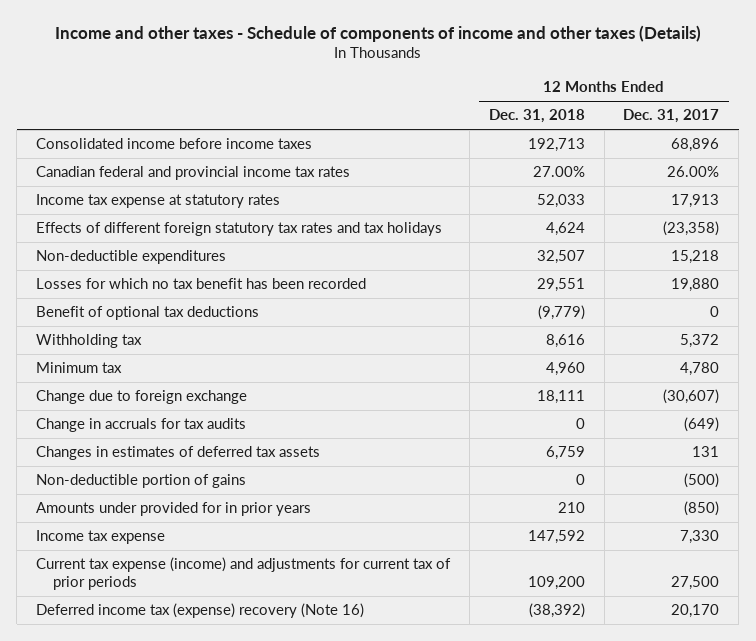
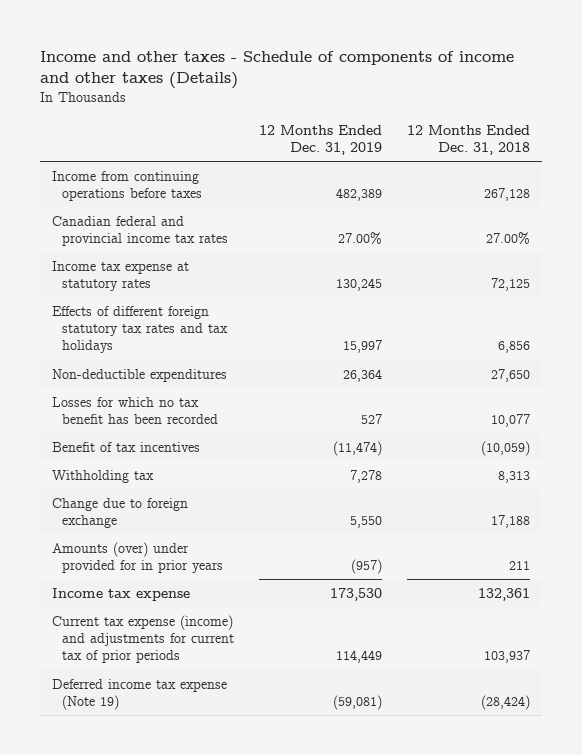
[623,109,720,124] Dec. 31, 2017 -> none
none -> [259,124,383,156] 12 Months Ended Dec. 31, 2019
[36,138,313,150] Consolidated income before income taxes -> [52,170,203,202] Income from continuing operations before taxes
[527,138,585,153] 192,713 -> [483,188,530,202] 267,128
[36,362,123,374] Minimum tax -> none
[36,418,247,433] Change in accruals for tax audits -> none
[36,446,321,461] Changes in estimates of deferred tax assets -> none
[36,474,247,489] Non-deductible portion of gains -> none
[536,194,585,209] 52,033 -> [490,278,530,292] 72,125
[545,222,585,237] 4,624 -> [497,341,530,354] 6,856
[536,250,585,265] 32,507 -> [490,368,530,382] 27,650
[536,278,585,293] 29,551 -> [490,414,530,428] 10,077
[36,306,260,321] Benefit of optional tax deductions -> [52,441,201,452] Benefit of tax incentives
[537,305,585,321] (9,779) -> [480,440,530,456] (10,059)
[545,334,585,349] 8,616 -> [497,470,530,483] 8,313
[536,390,585,405] 18,111 -> [490,515,530,529] 17,188
[36,502,312,517] Amounts under provided for in prior years -> [52,541,224,574] Amounts (over) under provided for in prior years
[557,502,585,514] 210 -> [508,561,530,571] 211
[527,530,585,545] 147,592 -> [477,587,530,601] 132,361
[527,576,585,591] 109,200 -> [483,650,530,664] 103,937
[36,603,365,619] Deferred income tax (expense) recovery (Note 16) -> [52,678,228,711] Deferred income tax expense (Note 19)
[528,603,585,619] (38,392) -> [480,695,530,711] (28,424)

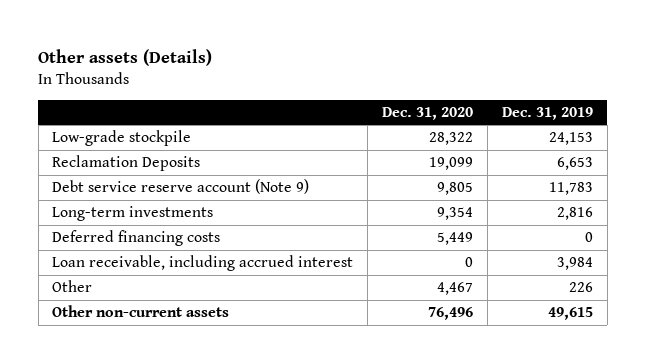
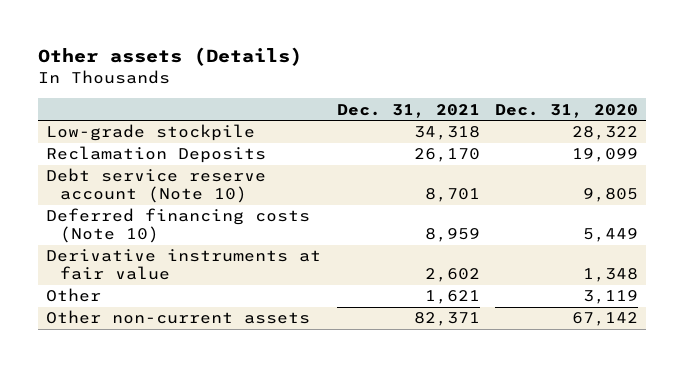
[501,106,593,120] Dec. 31, 2019 -> none
none -> [336,103,480,118] Dec. 31, 2021
[52,206,214,222] Long-term investments -> none
[52,255,354,272] Loan receivable, including accrued interest -> none
[52,179,310,195] Debt service reserve account (Note 9) -> [46,168,267,204] Debt service reserve account (Note 10)
[52,230,221,247] Deferred financing costs -> [46,208,311,244] Deferred financing costs (Note 10)
none -> [46,249,322,281] Derivative instruments at fair value
[437,282,474,296] 4,467 -> [583,290,639,305] 3,119
[428,307,474,321] 76,496 -> [572,312,639,327] 67,142

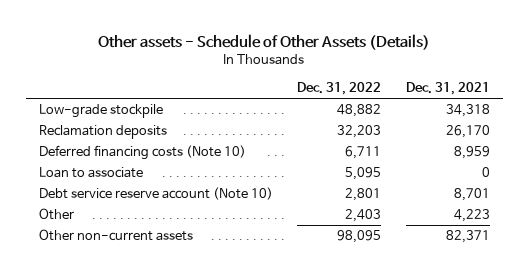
[38,47,303,67] Other assets (Details) -> [98,33,431,50] Other assets - Schedule of Other Assets (Details)
[495,103,639,118] Dec. 31, 2020 -> none
none -> [297,82,382,96] Dec. 31, 2022
[46,146,267,164] Reclamation Deposits -> [38,125,167,140] Reclamation deposits
[46,249,322,281] Derivative instruments at fair value -> none
none -> [38,167,143,179] Loan to associate
[46,168,267,204] Debt service reserve account (Note 10) -> [38,187,273,201] Debt service reserve account (Note 10)
[424,290,480,305] 1,621 -> [454,209,491,223] 4,223

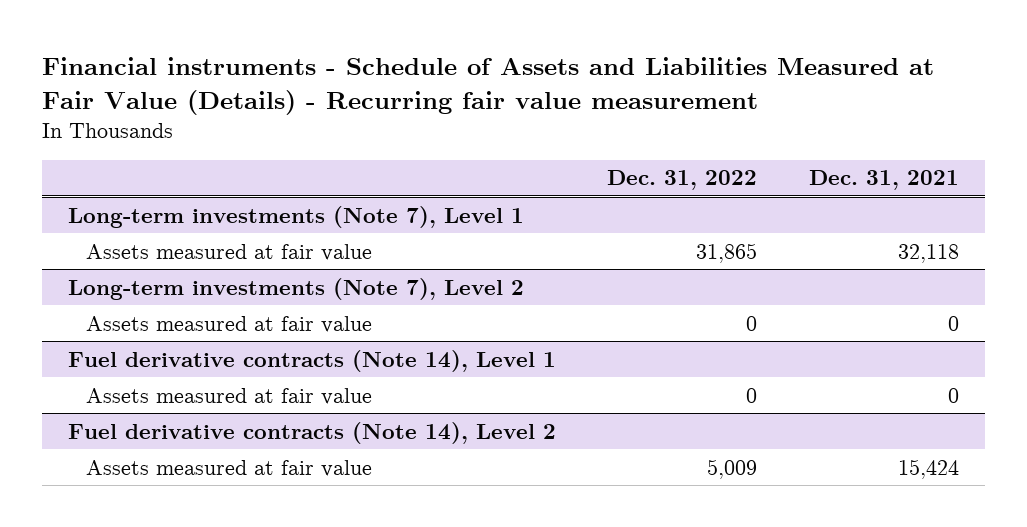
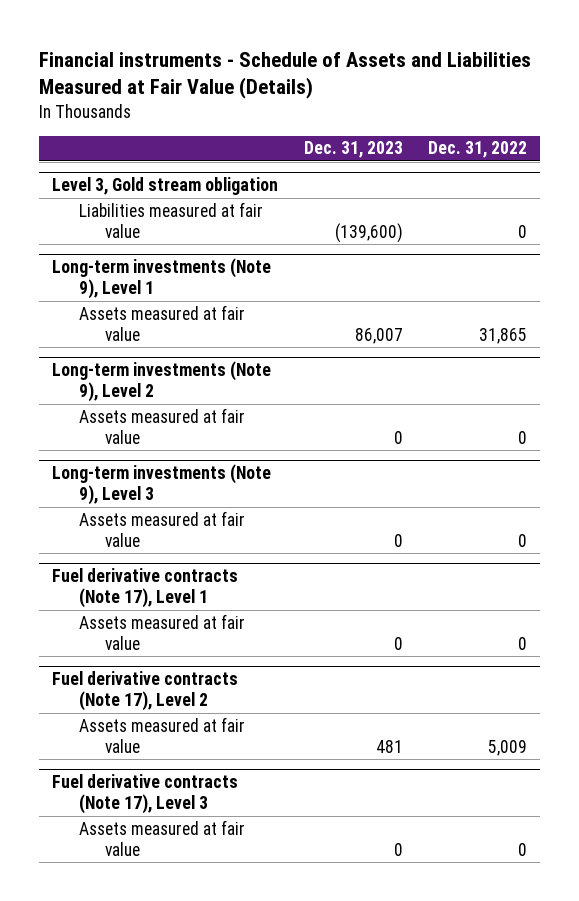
[41,57,934,115] Financial instruments - Schedule of Assets and Liabilities Measured at Fair Value (Details) - Recurring fair value measurement -> [39,51,532,100] Financial instruments - Schedule of Assets and Liabilities Measured at Fair Value (Details)
[809,170,960,191] Dec. 31, 2021 -> none
none -> [303,141,403,159] Dec. 31, 2023
none -> [52,177,279,196] Level 3, Gold stream obligation
none -> [78,201,263,238] Liabilities measured at fair value
[67,205,524,228] Long-term investments (Note 7), Level 1 -> [52,258,272,300] Long-term investments (Note 9), Level 1
[67,277,524,300] Long-term investments (Note 7), Level 2 -> [52,361,272,403] Long-term investments (Note 9), Level 2
[67,349,556,372] Fuel derivative contracts (Note 14), Level 1 -> none
none -> [52,464,272,506] Long-term investments (Note 9), Level 3
none -> [52,568,239,609] Fuel derivative contracts (Note 17), Level 1
none -> [78,613,245,650] Assets measured at fair value
[67,421,556,444] Fuel derivative contracts (Note 14), Level 2 -> [52,671,239,712] Fuel derivative contracts (Note 17), Level 2
none -> [52,774,239,815] Fuel derivative contracts (Note 17), Level 3
none -> [78,819,245,856] Assets measured at fair value

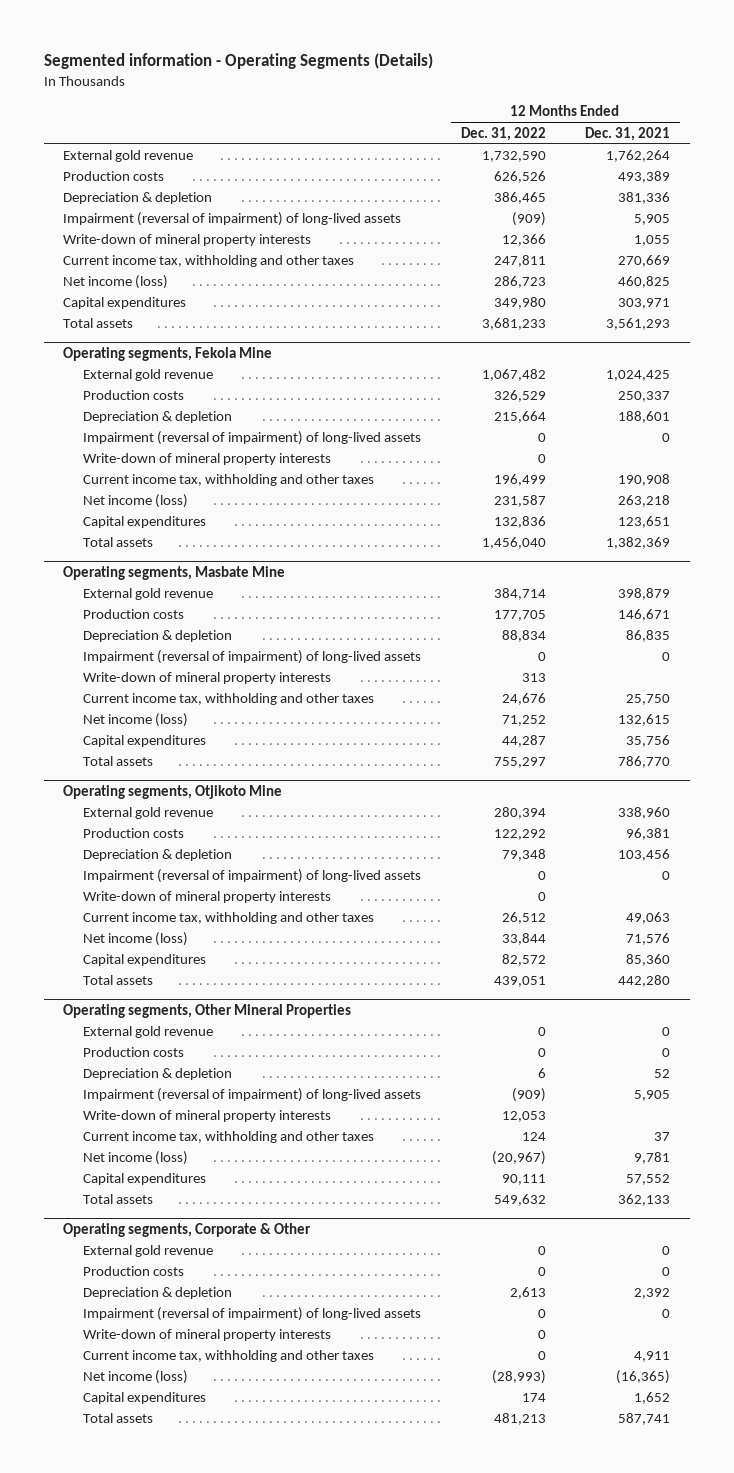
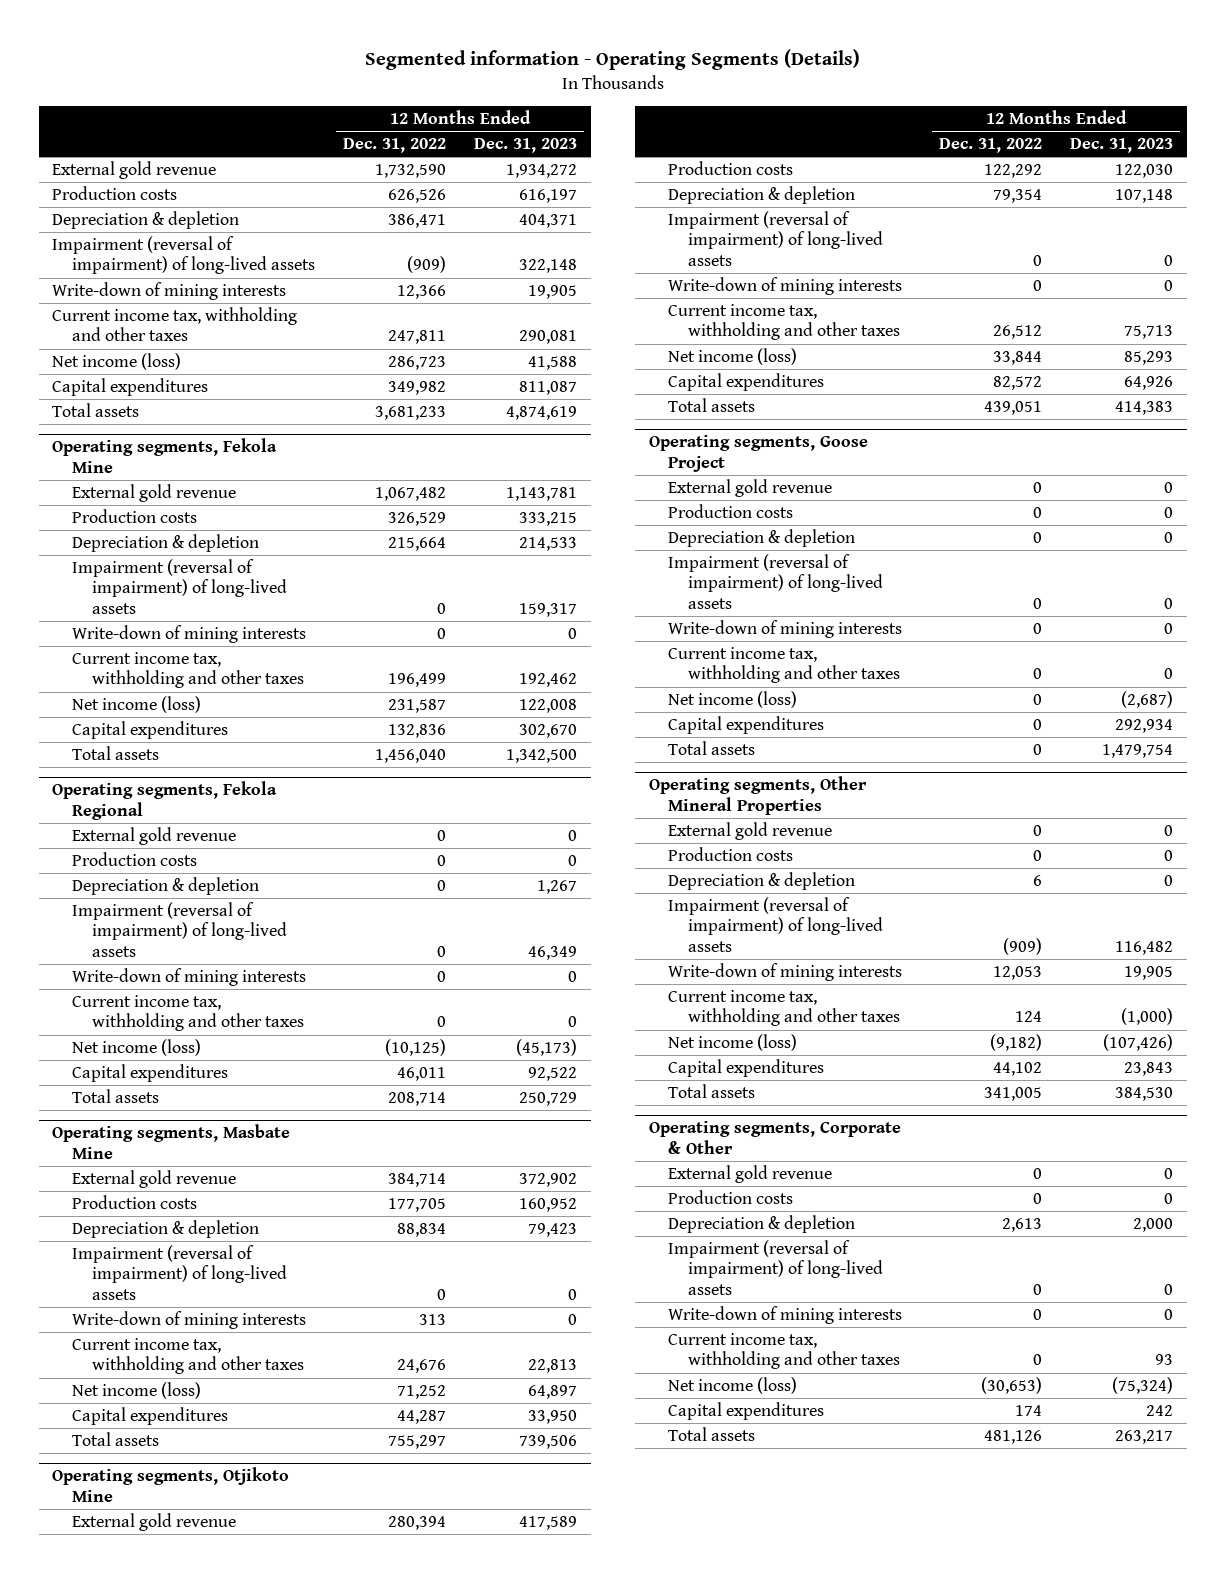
[585,126,671,141] Dec. 31, 2021 -> none
none -> [474,138,578,154] Dec. 31, 2023
[493,192,546,205] 386,465 -> [388,213,447,228] 386,471
[63,234,312,247] Write-down of mineral property interests -> [52,281,287,300] Write-down of mining interests
[493,297,546,310] 349,980 -> [388,380,447,395] 349,982
[82,453,331,466] Write-down of mineral property interests -> [72,624,307,643] Write-down of mining interests
none -> [52,781,278,820] Operating segments, Fekola Regional
none -> [72,826,237,845] External gold revenue
none -> [72,851,198,866] Production costs
none -> [72,876,260,895] Depreciation & depletion
none -> [72,901,288,958] Impairment (reversal of impairment) of long-lived assets
none -> [72,967,307,986] Write-down of mining interests
none -> [72,994,305,1032] Current income tax, withholding and other taxes
none -> [72,1038,202,1056] Net income (loss)
none -> [72,1063,229,1082] Capital expenditures
none -> [72,1088,160,1103] Total assets
[82,672,331,685] Write-down of mineral property interests -> [72,1310,307,1329] Write-down of mining interests
[501,849,546,862] 79,348 -> [993,188,1043,203] 79,354
[82,891,331,904] Write-down of mineral property interests -> [668,276,903,295] Write-down of mining interests
none -> [648,435,868,472] Operating segments, Goose Project
none -> [668,478,833,497] External gold revenue
none -> [668,503,794,518] Production costs
none -> [668,528,856,547] Depreciation & depletion
none -> [668,553,884,610] Impairment (reversal of impairment) of long-lived assets
none -> [668,619,903,638] Write-down of mining interests
none -> [668,646,901,684] Current income tax, withholding and other taxes
none -> [668,690,798,708] Net income (loss)
none -> [668,715,825,734] Capital expenditures
none -> [668,740,756,755] Total assets
[82,1110,331,1123] Write-down of mineral property interests -> [668,962,903,981] Write-down of mining interests
[491,1151,546,1166] (20,967) -> [990,1033,1043,1051] (9,182)
[501,1174,546,1186] 90,111 -> [993,1061,1043,1076] 44,102
[493,1194,546,1207] 549,632 -> [984,1086,1043,1101] 341,005
[82,1329,331,1342] Write-down of mineral property interests -> [668,1305,903,1324] Write-down of mining interests
[491,1370,546,1385] (28,993) -> [981,1376,1043,1394] (30,653)
[493,1413,546,1426] 481,213 -> [984,1429,1043,1444] 481,126

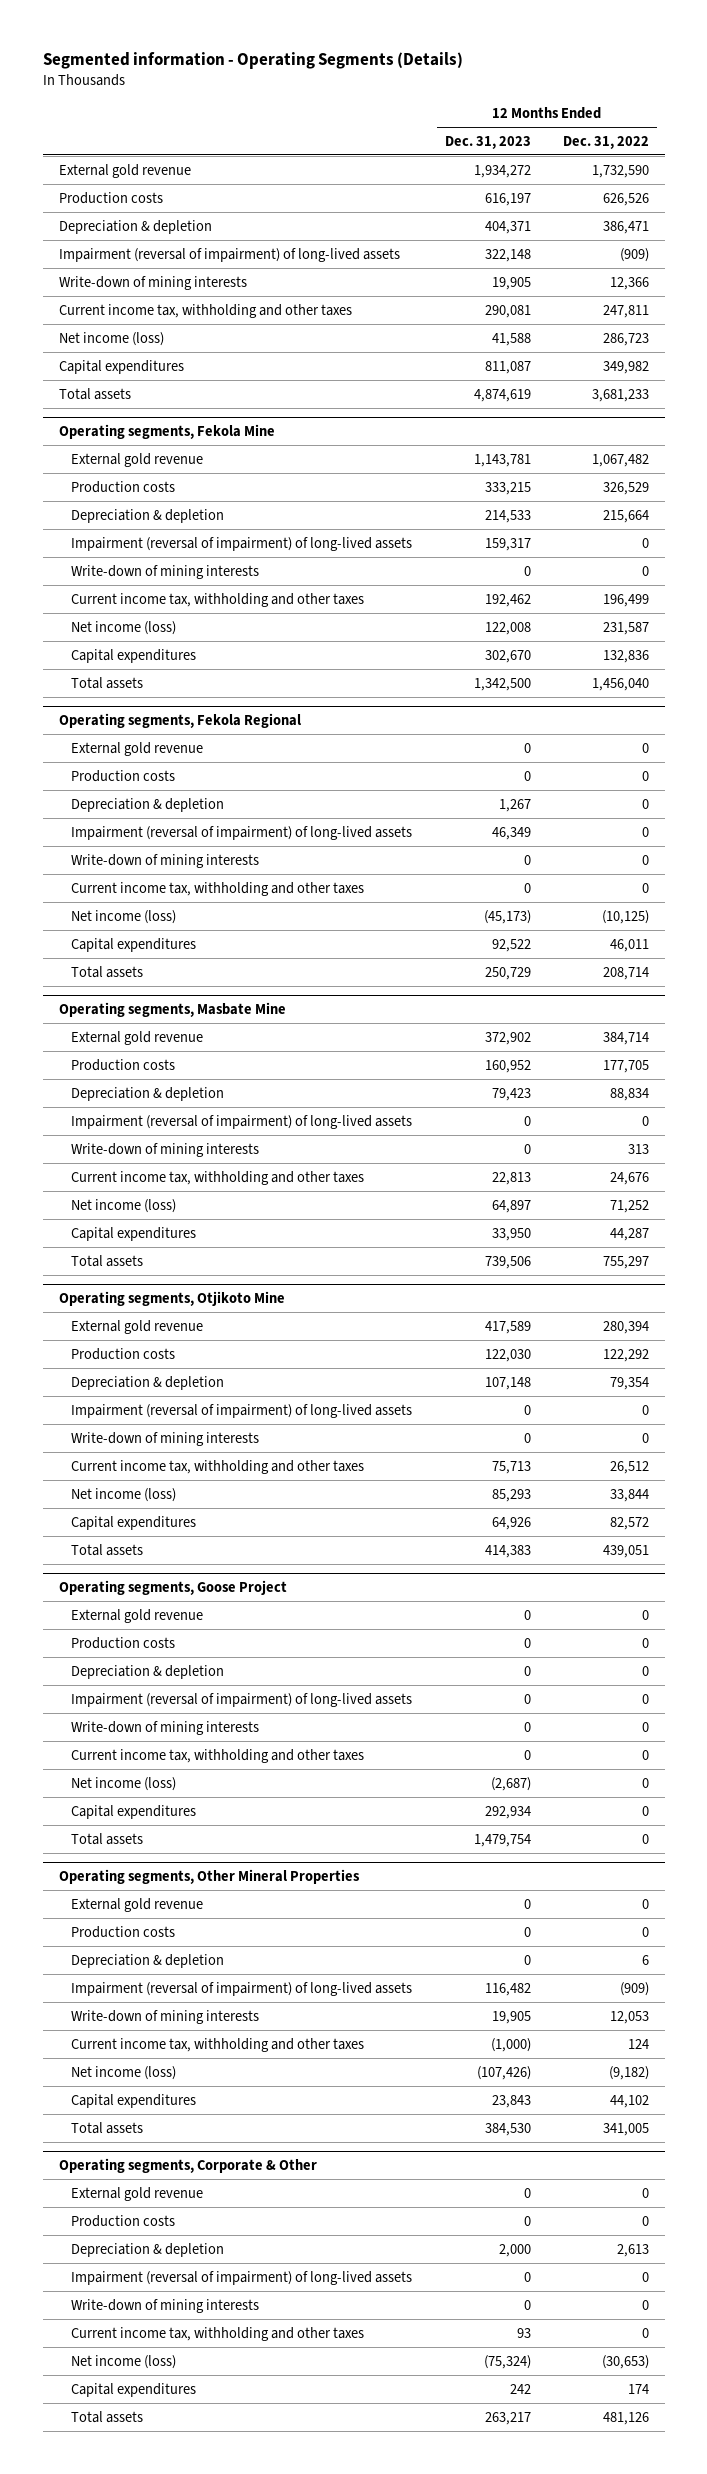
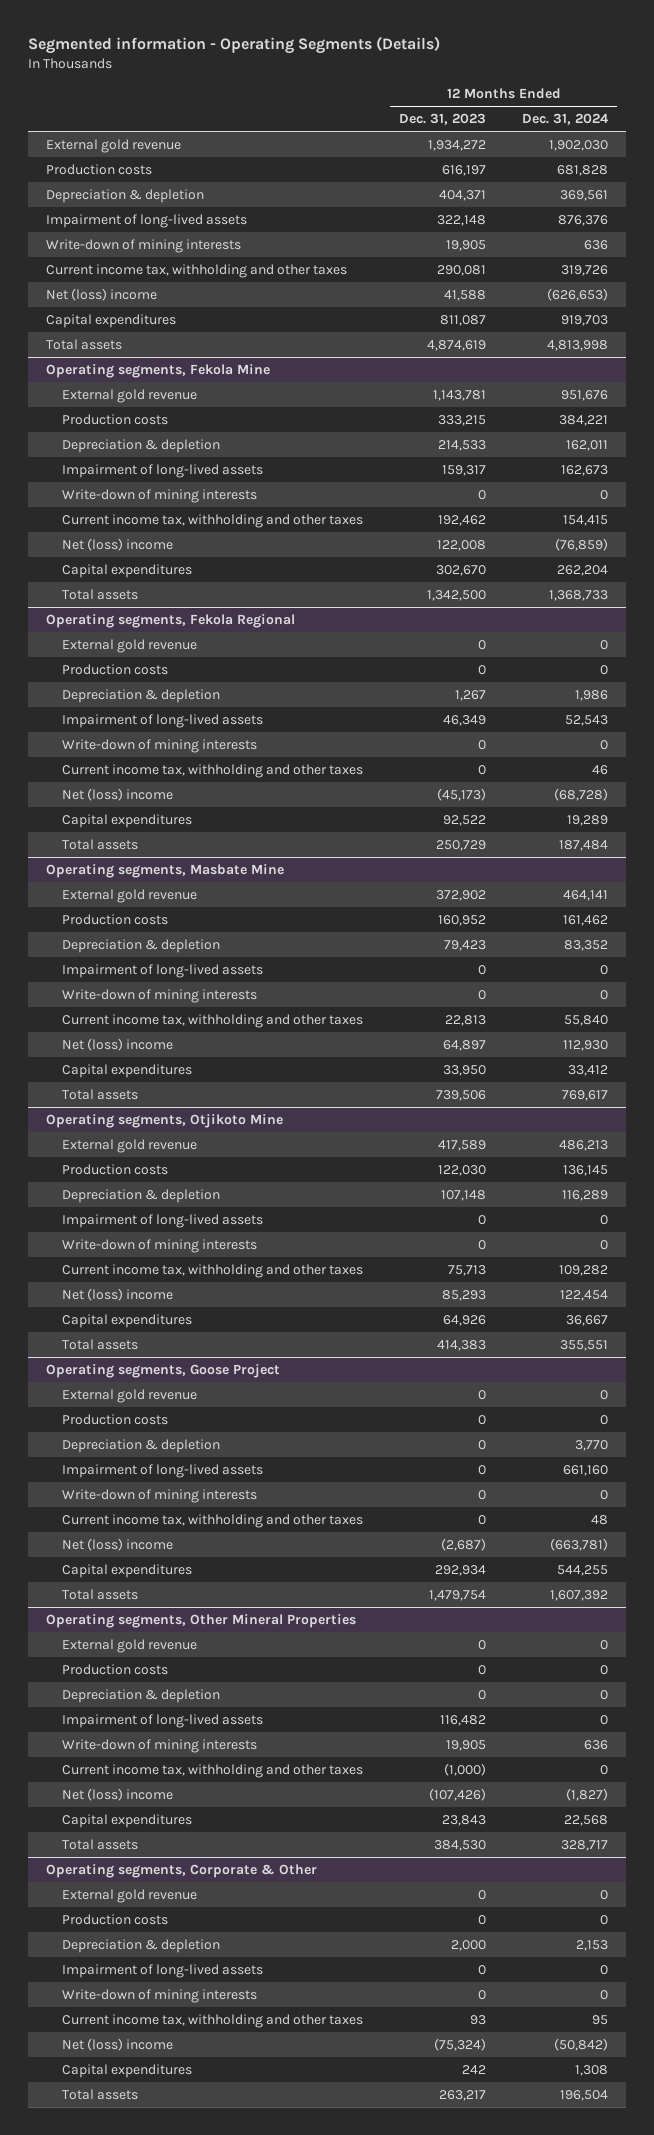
[562,135,649,149] Dec. 31, 2022 -> none
none -> [522,113,610,126] Dec. 31, 2024
[58,247,400,262] Impairment (reversal of impairment) of long-lived assets -> [45,213,247,228] Impairment of long-lived assets
[58,331,164,346] Net income (loss) -> [45,287,157,301] Net (loss) income
[71,536,413,551] Impairment (reversal of impairment) of long-lived assets -> [61,463,263,478] Impairment of long-lived assets
[71,620,177,635] Net income (loss) -> [61,537,173,551] Net (loss) income
[71,825,413,840] Impairment (reversal of impairment) of long-lived assets -> [61,713,263,728] Impairment of long-lived assets
[71,909,177,924] Net income (loss) -> [61,787,173,801] Net (loss) income
[71,1114,413,1129] Impairment (reversal of impairment) of long-lived assets -> [61,963,263,978] Impairment of long-lived assets
[71,1198,177,1213] Net income (loss) -> [61,1037,173,1051] Net (loss) income
[71,1403,413,1418] Impairment (reversal of impairment) of long-lived assets -> [61,1213,263,1228] Impairment of long-lived assets
[71,1487,177,1502] Net income (loss) -> [61,1287,173,1301] Net (loss) income
[71,1692,413,1707] Impairment (reversal of impairment) of long-lived assets -> [61,1463,263,1478] Impairment of long-lived assets
[71,1776,177,1791] Net income (loss) -> [61,1537,173,1551] Net (loss) income
[71,1981,413,1996] Impairment (reversal of impairment) of long-lived assets -> [61,1713,263,1728] Impairment of long-lived assets
[71,2065,177,2080] Net income (loss) -> [61,1787,173,1801] Net (loss) income
[71,2270,413,2285] Impairment (reversal of impairment) of long-lived assets -> [61,1963,263,1978] Impairment of long-lived assets
[71,2354,177,2369] Net income (loss) -> [61,2037,173,2051] Net (loss) income

